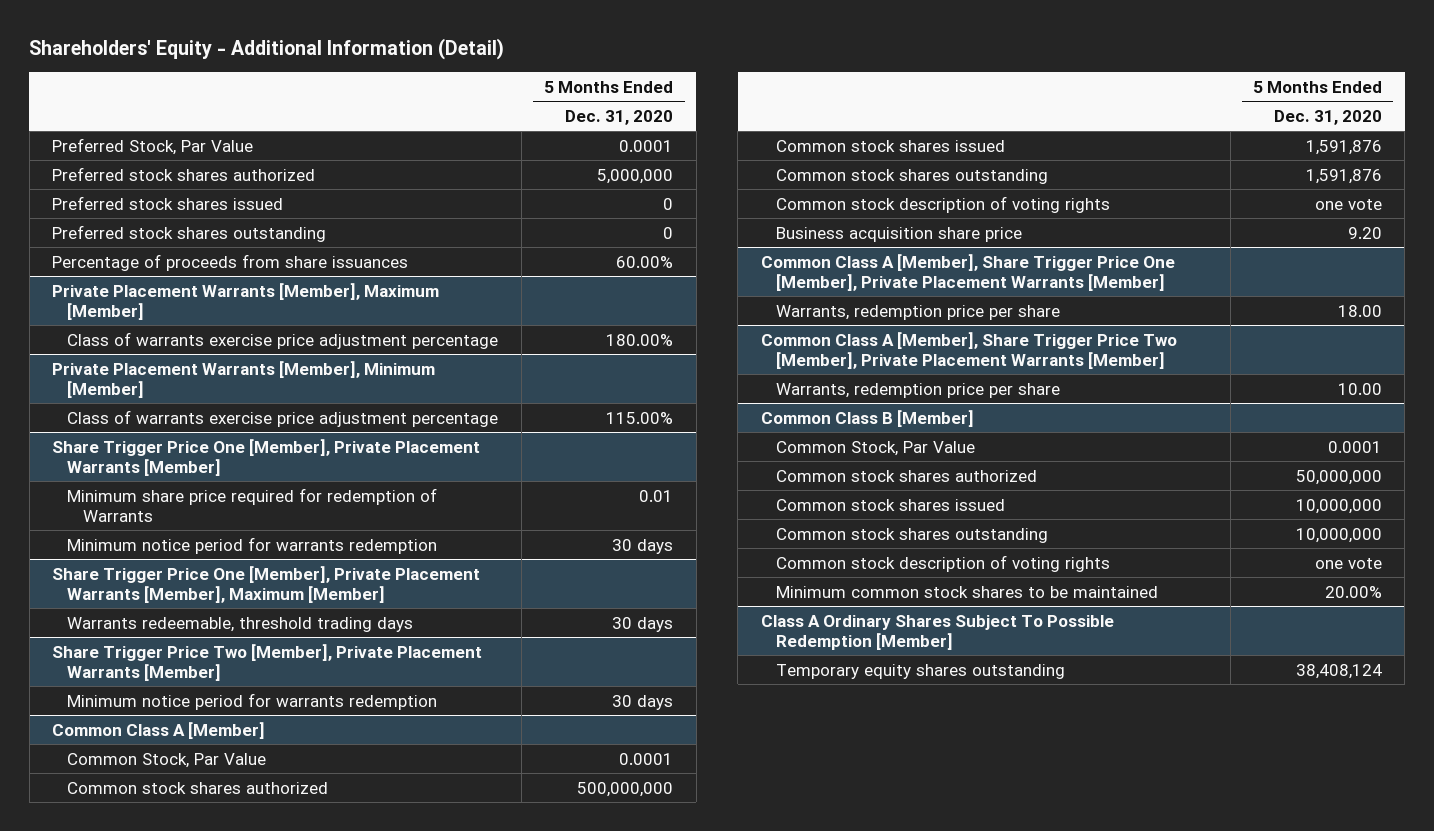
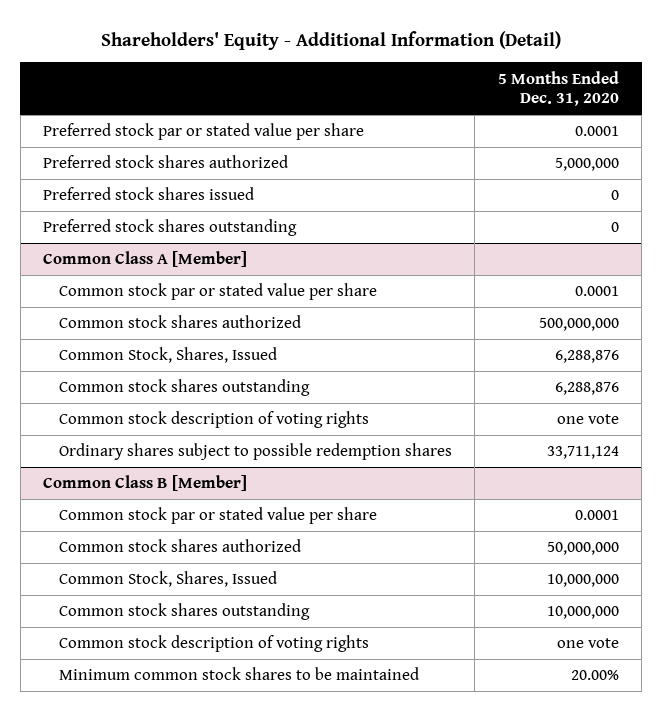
[51,137,253,155] Preferred Stock, Par Value -> [43,123,365,141] Preferred stock par or stated value per share
[51,253,408,271] Percentage of proceeds from share issuances -> none
[51,282,439,320] Private Placement Warrants [Member], Maximum [Member] -> none
[67,331,499,349] Class of warrants exercise price adjustment percentage -> none
[51,360,435,398] Private Placement Warrants [Member], Minimum [Member] -> none
[67,409,499,427] Class of warrants exercise price adjustment percentage -> none
[51,438,480,476] Share Trigger Price One [Member], Private Placement Warrants [Member] -> none
[67,487,438,522] Minimum share price required for redemption of Warrants -> none
[67,536,438,554] Minimum notice period for warrants redemption -> none
[51,565,480,603] Share Trigger Price One [Member], Private Placement Warrants [Member], Maximum [Member] -> none
[67,616,414,632] Warrants redeemable, threshold trading days -> none
[51,643,482,681] Share Trigger Price Two [Member], Private Placement Warrants [Member] -> none
[67,692,438,710] Minimum notice period for warrants redemption -> none
[67,752,267,768] Common Stock, Par Value -> [59,283,378,301] Common stock par or stated value per share
[776,139,1006,152] Common stock shares issued -> [59,347,278,364] Common Stock, Shares, Issued
[1306,139,1383,155] 1,591,876 -> [554,350,619,364] 6,288,876
[1306,168,1383,184] 1,591,876 -> [554,382,619,396] 6,288,876
[776,226,1023,242] Business acquisition share price -> none
[760,253,1175,291] Common Class A [Member], Share Trigger Price One [Member], Private Placement Warrants [Member] -> none
[776,304,1061,320] Warrants, redemption price per share -> none
[760,331,1177,369] Common Class A [Member], Share Trigger Price Two [Member], Private Placement Warrants [Member] -> none
[776,382,1061,398] Warrants, redemption price per share -> none
none -> [59,443,453,461] Ordinary shares subject to possible redemption shares
[776,440,976,456] Common Stock, Par Value -> [59,507,378,525] Common stock par or stated value per share
[776,498,1006,511] Common stock shares issued -> [59,571,278,588] Common Stock, Shares, Issued
[760,614,1114,650] Class A Ordinary Shares Subject To Possible Redemption [Member] -> none
[776,663,1066,679] Temporary equity shares outstanding -> none

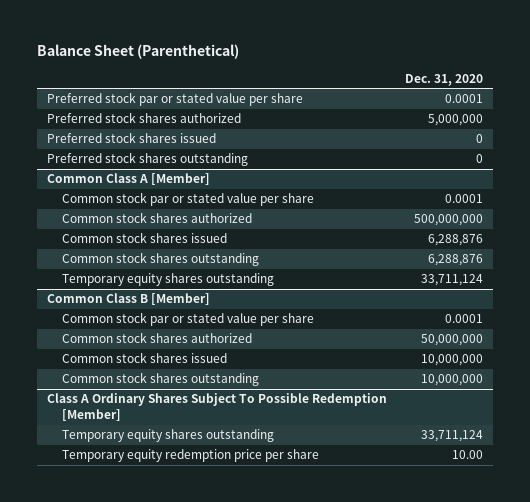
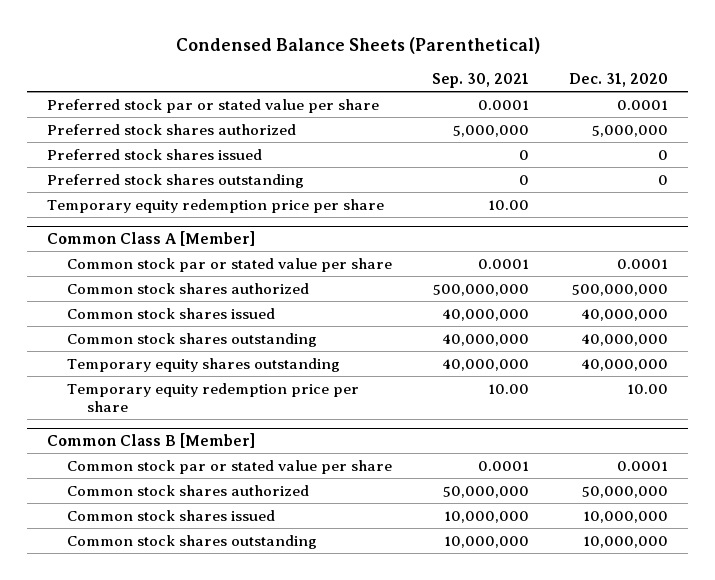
[37,44,240,60] Balance Sheet (Parenthetical) -> [175,37,540,55] Condensed Balance Sheets (Parenthetical)
none -> [431,73,529,89] Sep. 30, 2021
none -> [47,198,385,213] Temporary equity redemption price per share
[428,234,484,247] 6,288,876 -> [580,308,668,321] 40,000,000
[428,254,484,267] 6,288,876 -> [580,333,668,346] 40,000,000
[421,274,484,287] 33,711,124 -> [580,358,668,371] 40,000,000
none -> [67,382,360,413] Temporary equity redemption price per share
[46,393,387,421] Class A Ordinary Shares Subject To Possible Redemption [Member] -> none
[61,429,274,443] Temporary equity shares outstanding -> none
[61,449,319,463] Temporary equity redemption price per share -> none

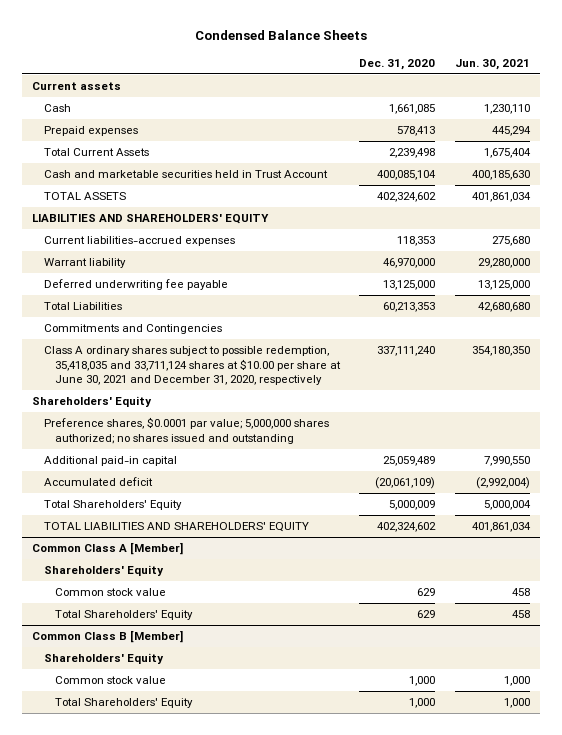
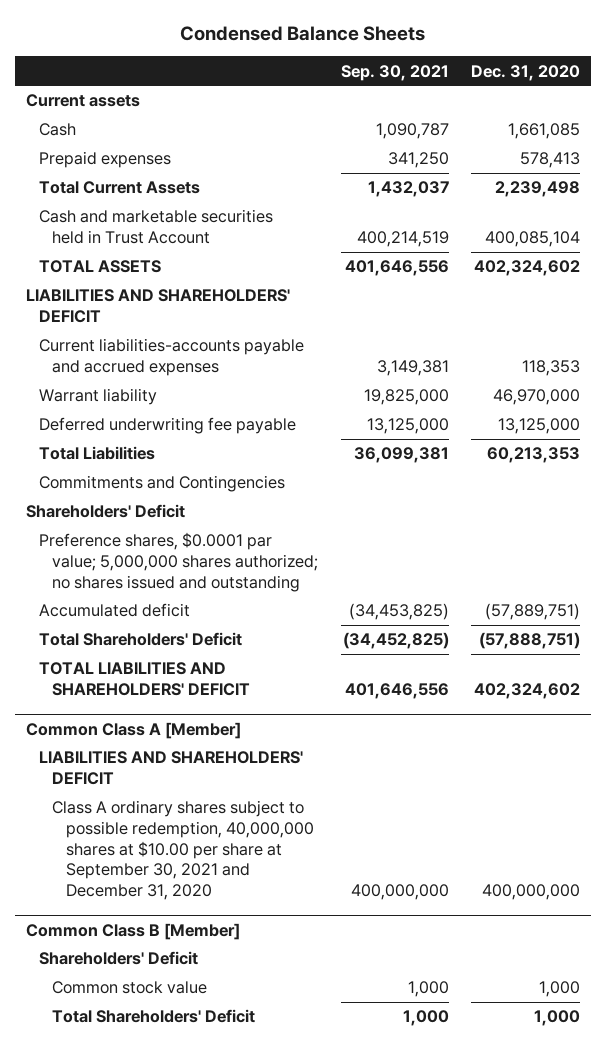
[455,58,531,70] Jun. 30, 2021 -> none
none -> [340,64,449,81] Sep. 30, 2021
[32,214,270,225] LIABILITIES AND SHAREHOLDERS' EQUITY -> [25,289,290,323] LIABILITIES AND SHAREHOLDERS' DEFICIT
[43,236,235,247] Current liabilities-accrued expenses -> [39,338,305,376] Current liabilities-accounts payable and accrued expenses
[43,346,341,386] Class A ordinary shares subject to possible redemption, 35,418,035 and 33,711,124 shares at $10.00 per share at June 30, 2021 and December 31, 2020, respectively -> none
[32,396,153,408] Shareholders' Equity -> [25,504,185,519] Shareholders' Deficit
[43,456,177,467] Additional paid-in capital -> none
[375,477,436,490] (20,061,109) -> [484,603,580,621] (57,889,751)
[43,500,182,511] Total Shareholders' Equity -> [39,632,243,647] Total Shareholders' Deficit
[389,500,436,511] 5,000,009 -> [478,632,580,650] (57,888,751)
[43,522,309,533] TOTAL LIABILITIES AND SHAREHOLDERS' EQUITY -> [39,662,251,696] TOTAL LIABILITIES AND SHAREHOLDERS' DEFICIT
[43,565,164,577] Shareholders' Equity -> none
[54,588,166,597] Common stock value -> none
[54,610,193,621] Total Shareholders' Equity -> none
none -> [39,751,304,785] LIABILITIES AND SHAREHOLDERS' DEFICIT
none -> [52,800,314,900] Class A ordinary shares subject to possible redemption, 40,000,000 shares at $10.00 per share at September 30, 2021 and December 31, 2020
[43,653,164,665] Shareholders' Equity -> [39,951,199,966] Shareholders' Deficit
[54,698,193,709] Total Shareholders' Equity -> [52,1009,256,1024] Total Shareholders' Deficit

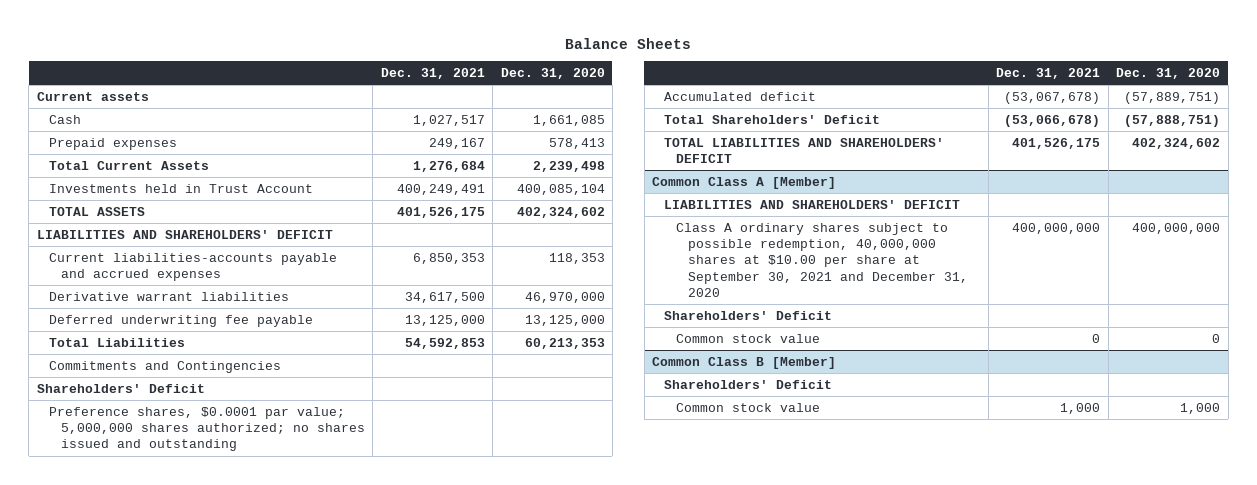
[179,26,425,42] Condensed Balance Sheets -> [565,37,692,49] Balance Sheets
[340,64,449,81] Sep. 30, 2021 -> none
none -> [380,67,485,79] Dec. 31, 2021
[39,209,274,244] Cash and marketable securities held in Trust Account -> [48,183,313,193] Investments held in Trust Account
[39,388,158,406] Warrant liability -> [48,291,289,301] Derivative warrant liabilities
none -> [664,310,833,320] Shareholders' Deficit
none -> [676,333,821,343] Common stock value
[52,1009,256,1024] Total Shareholders' Deficit -> none

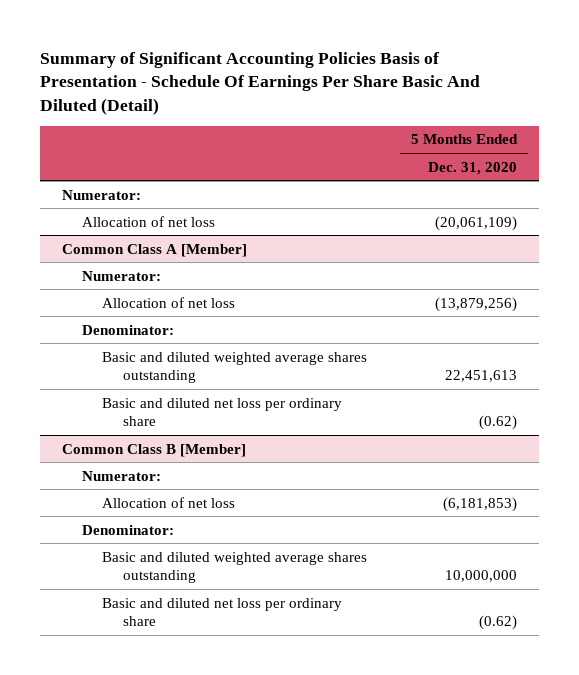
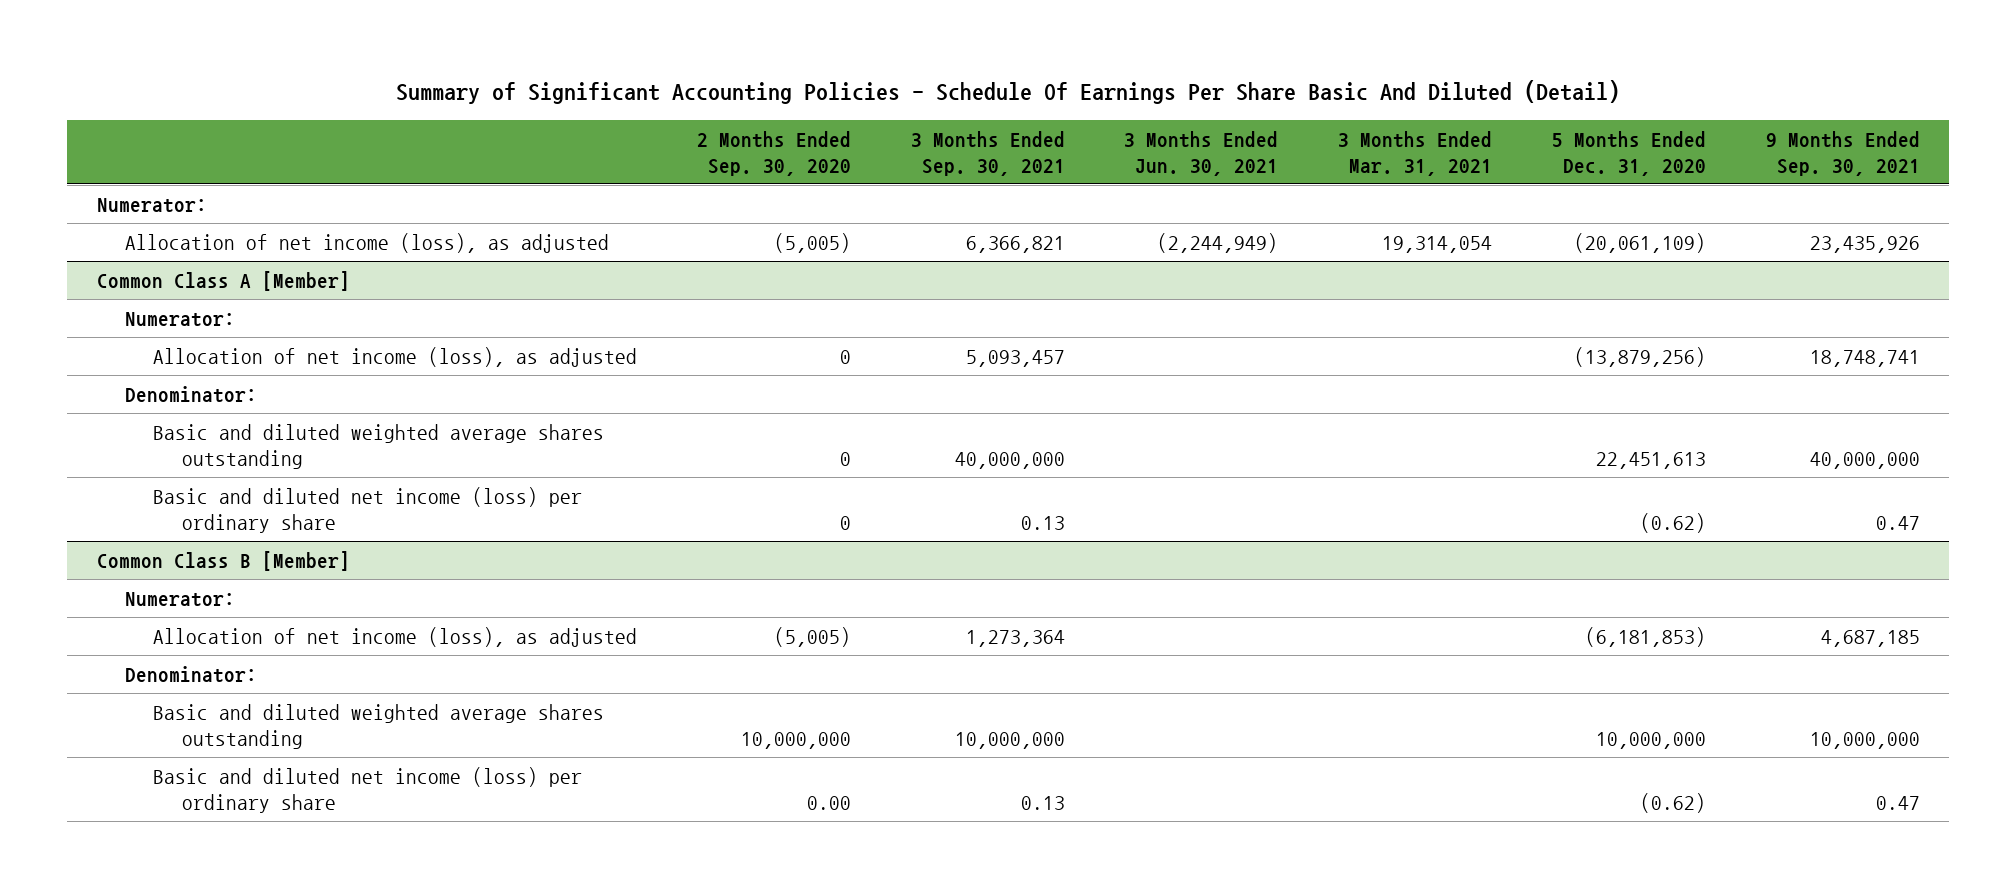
[40,51,481,115] Summary of Significant Accounting Policies Basis of Presentation - Schedule Of Earnings Per Share Basic And Diluted (Detail) -> [396,80,1621,105] Summary of Significant Accounting Policies - Schedule Of Earnings Per Share Basic And Diluted (Detail)
none -> [697,130,852,176] 2 Months Ended Sep. 30, 2020
none -> [910,130,1065,176] 3 Months Ended Sep. 30, 2021
none -> [1124,130,1279,176] 3 Months Ended Jun. 30, 2021
none -> [1338,130,1493,176] 3 Months Ended Mar. 31, 2021
none -> [1765,130,1920,176] 9 Months Ended Sep. 30, 2021
[82,215,216,227] Allocation of net loss -> [124,232,609,253] Allocation of net income (loss), as adjusted
[102,296,236,308] Allocation of net loss -> [153,346,638,367] Allocation of net income (loss), as adjusted
[102,397,343,427] Basic and diluted net loss per ordinary share -> [153,486,583,533] Basic and diluted net income (loss) per ordinary share
[102,496,236,508] Allocation of net loss -> [153,626,638,647] Allocation of net income (loss), as adjusted
[102,597,343,627] Basic and diluted net loss per ordinary share -> [153,766,583,813] Basic and diluted net income (loss) per ordinary share

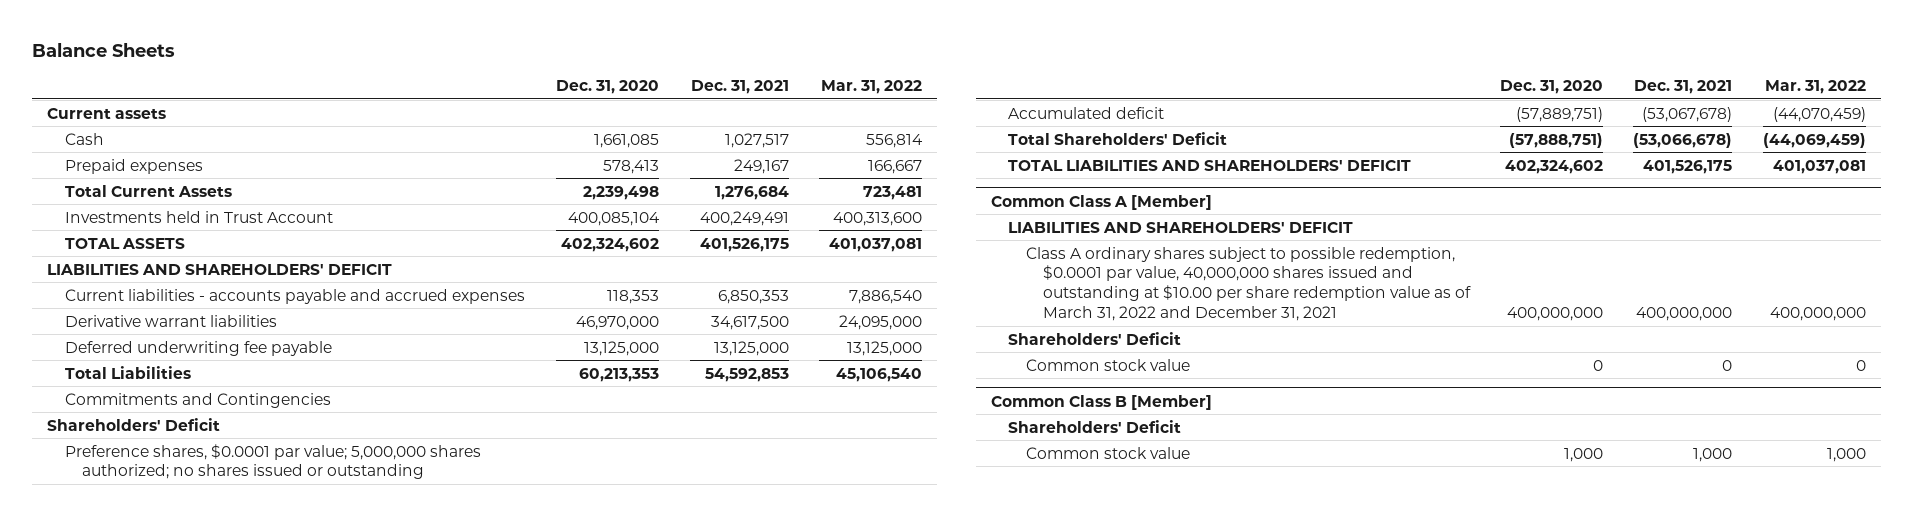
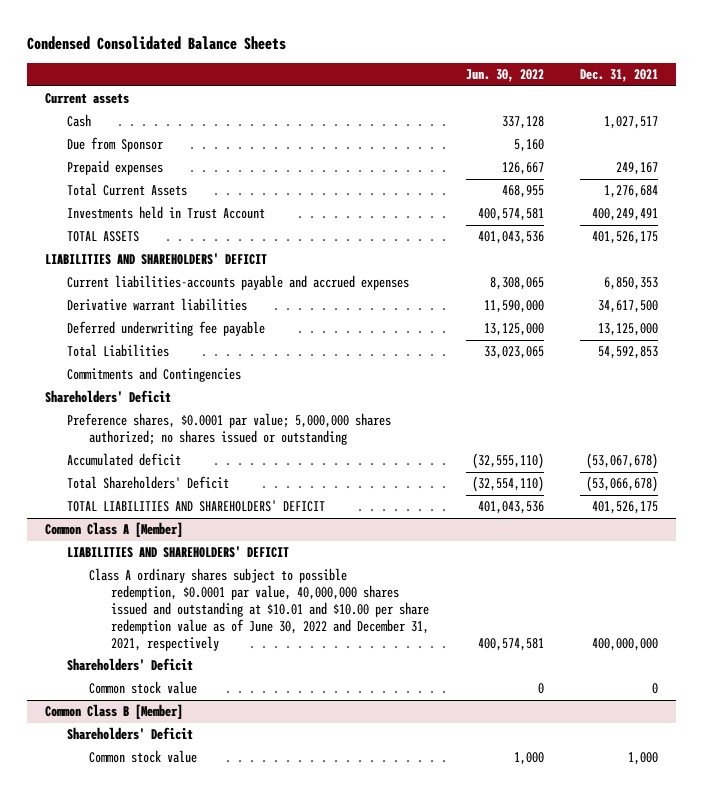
[32,42,176,57] Balance Sheets -> [26,35,286,50] Condensed Consolidated Balance Sheets
[556,79,660,94] Dec. 31, 2020 -> none
[820,79,922,94] Mar. 31, 2022 -> none
none -> [465,69,544,83] Jun. 30, 2022
none -> [67,137,164,153] Due from Sponsor
[64,288,525,304] Current liabilities - accounts payable and accrued expenses -> [67,275,410,291] Current liabilities-accounts payable and accrued expenses
[1025,246,1471,322] Class A ordinary shares subject to possible redemption, $0.0001 par value, 40,000,000 shares issued and outstanding at $10.00 per share redemption value as of March 31, 2022 and December 31, 2021 -> [89,568,430,651] Class A ordinary shares subject to possible redemption, $0.0001 par value, 40,000,000 shares issued and outstanding at $10.01 and $10.00 per share redemption value as of June 30, 2022 and December 31, 2021, respectively

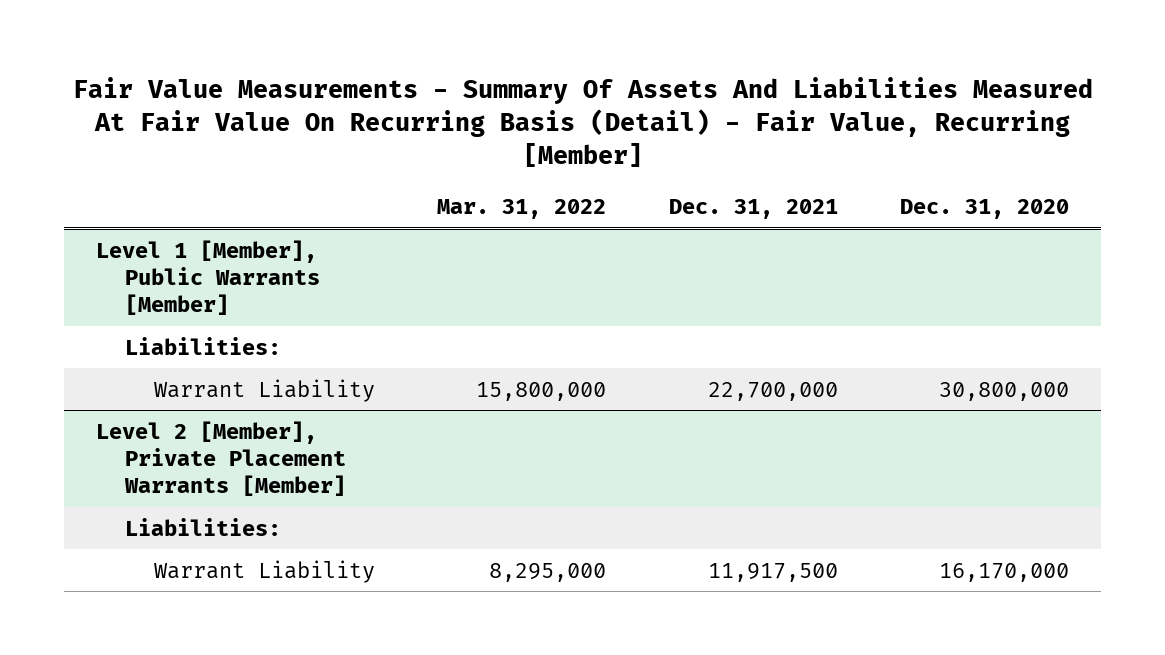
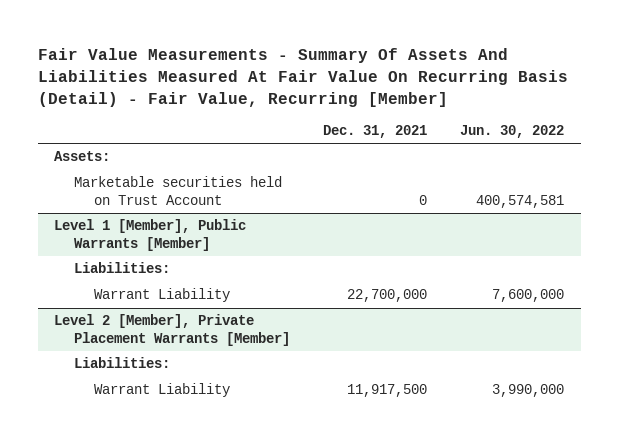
[437,198,607,219] Mar. 31, 2022 -> none
[900,198,1070,219] Dec. 31, 2020 -> none
none -> [460,125,565,139] Jun. 30, 2022
none -> [54,151,111,162] Assets:
none -> [74,176,283,206] Marketable securities held on Trust Account

